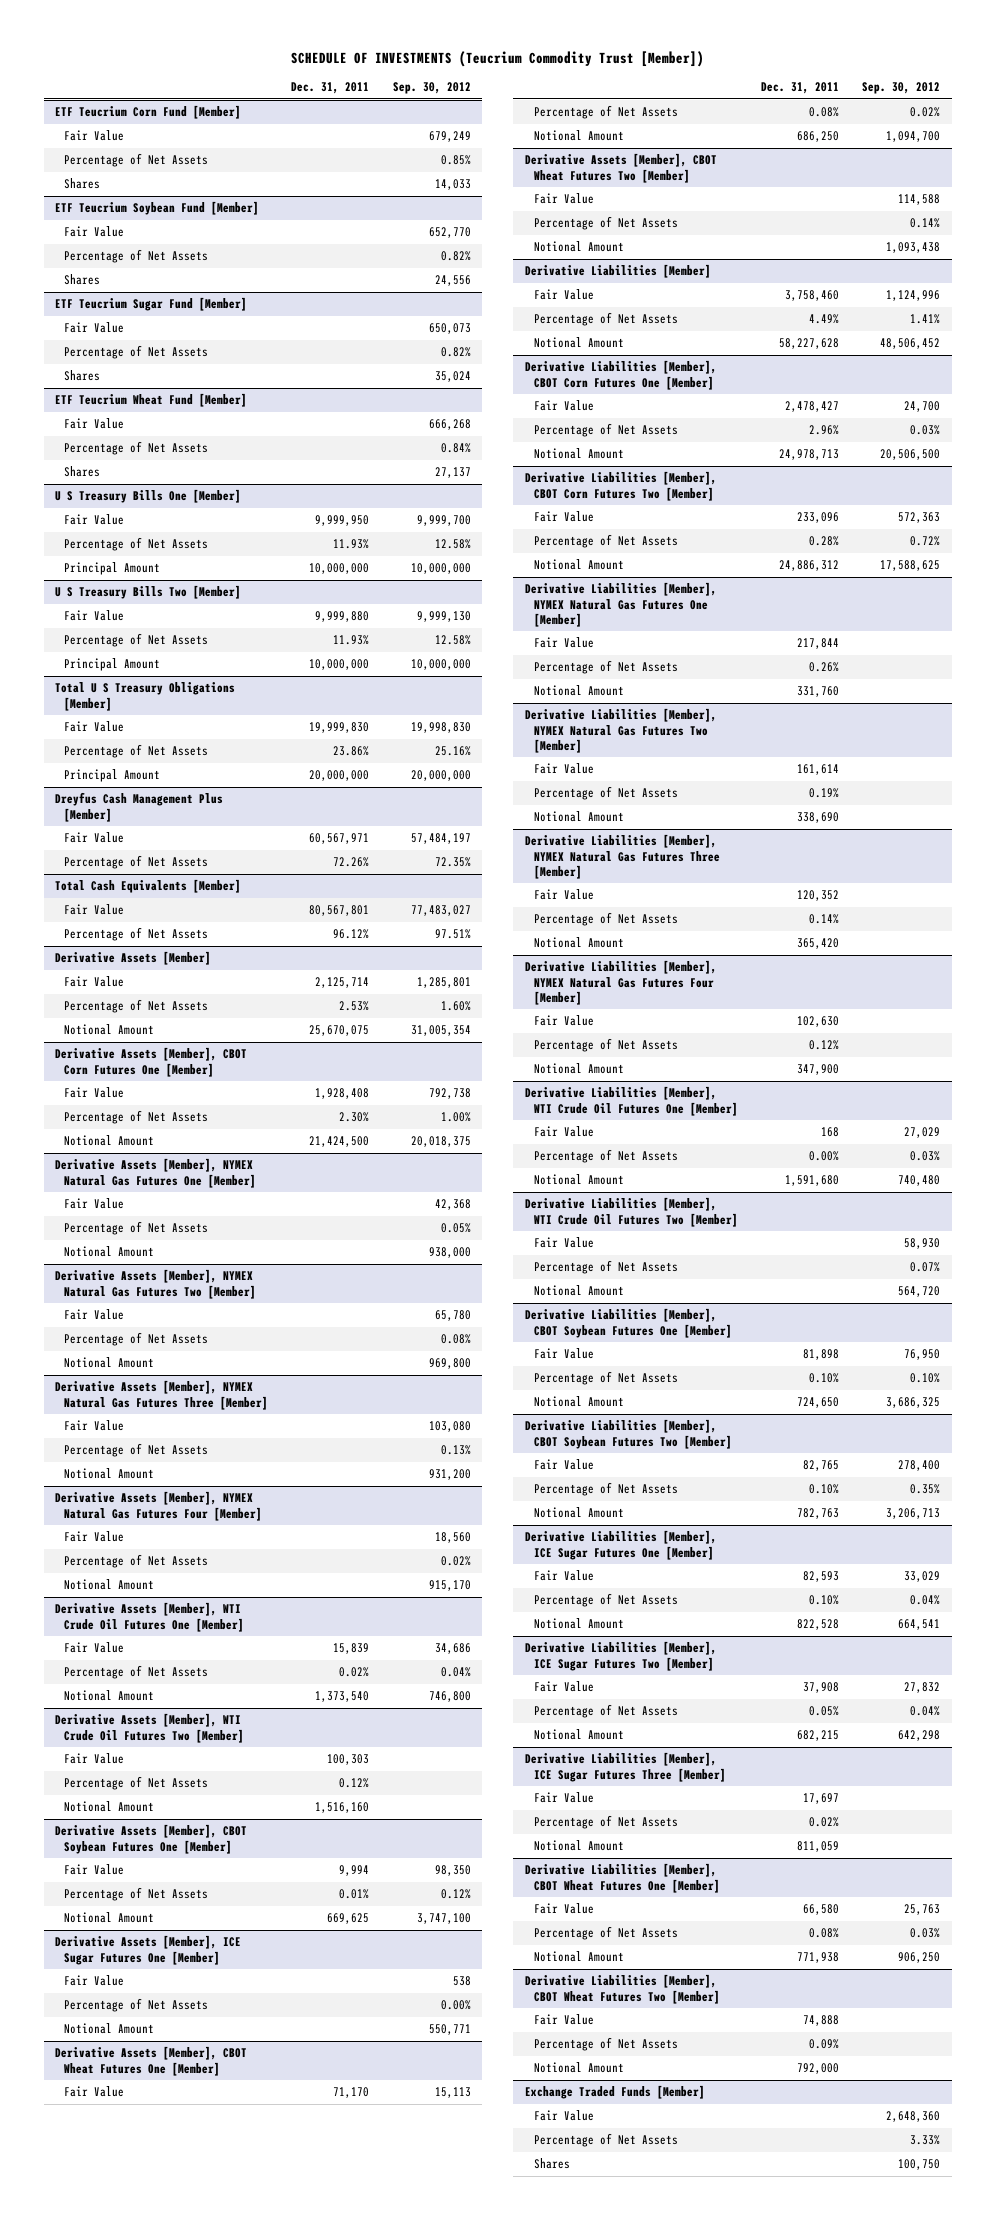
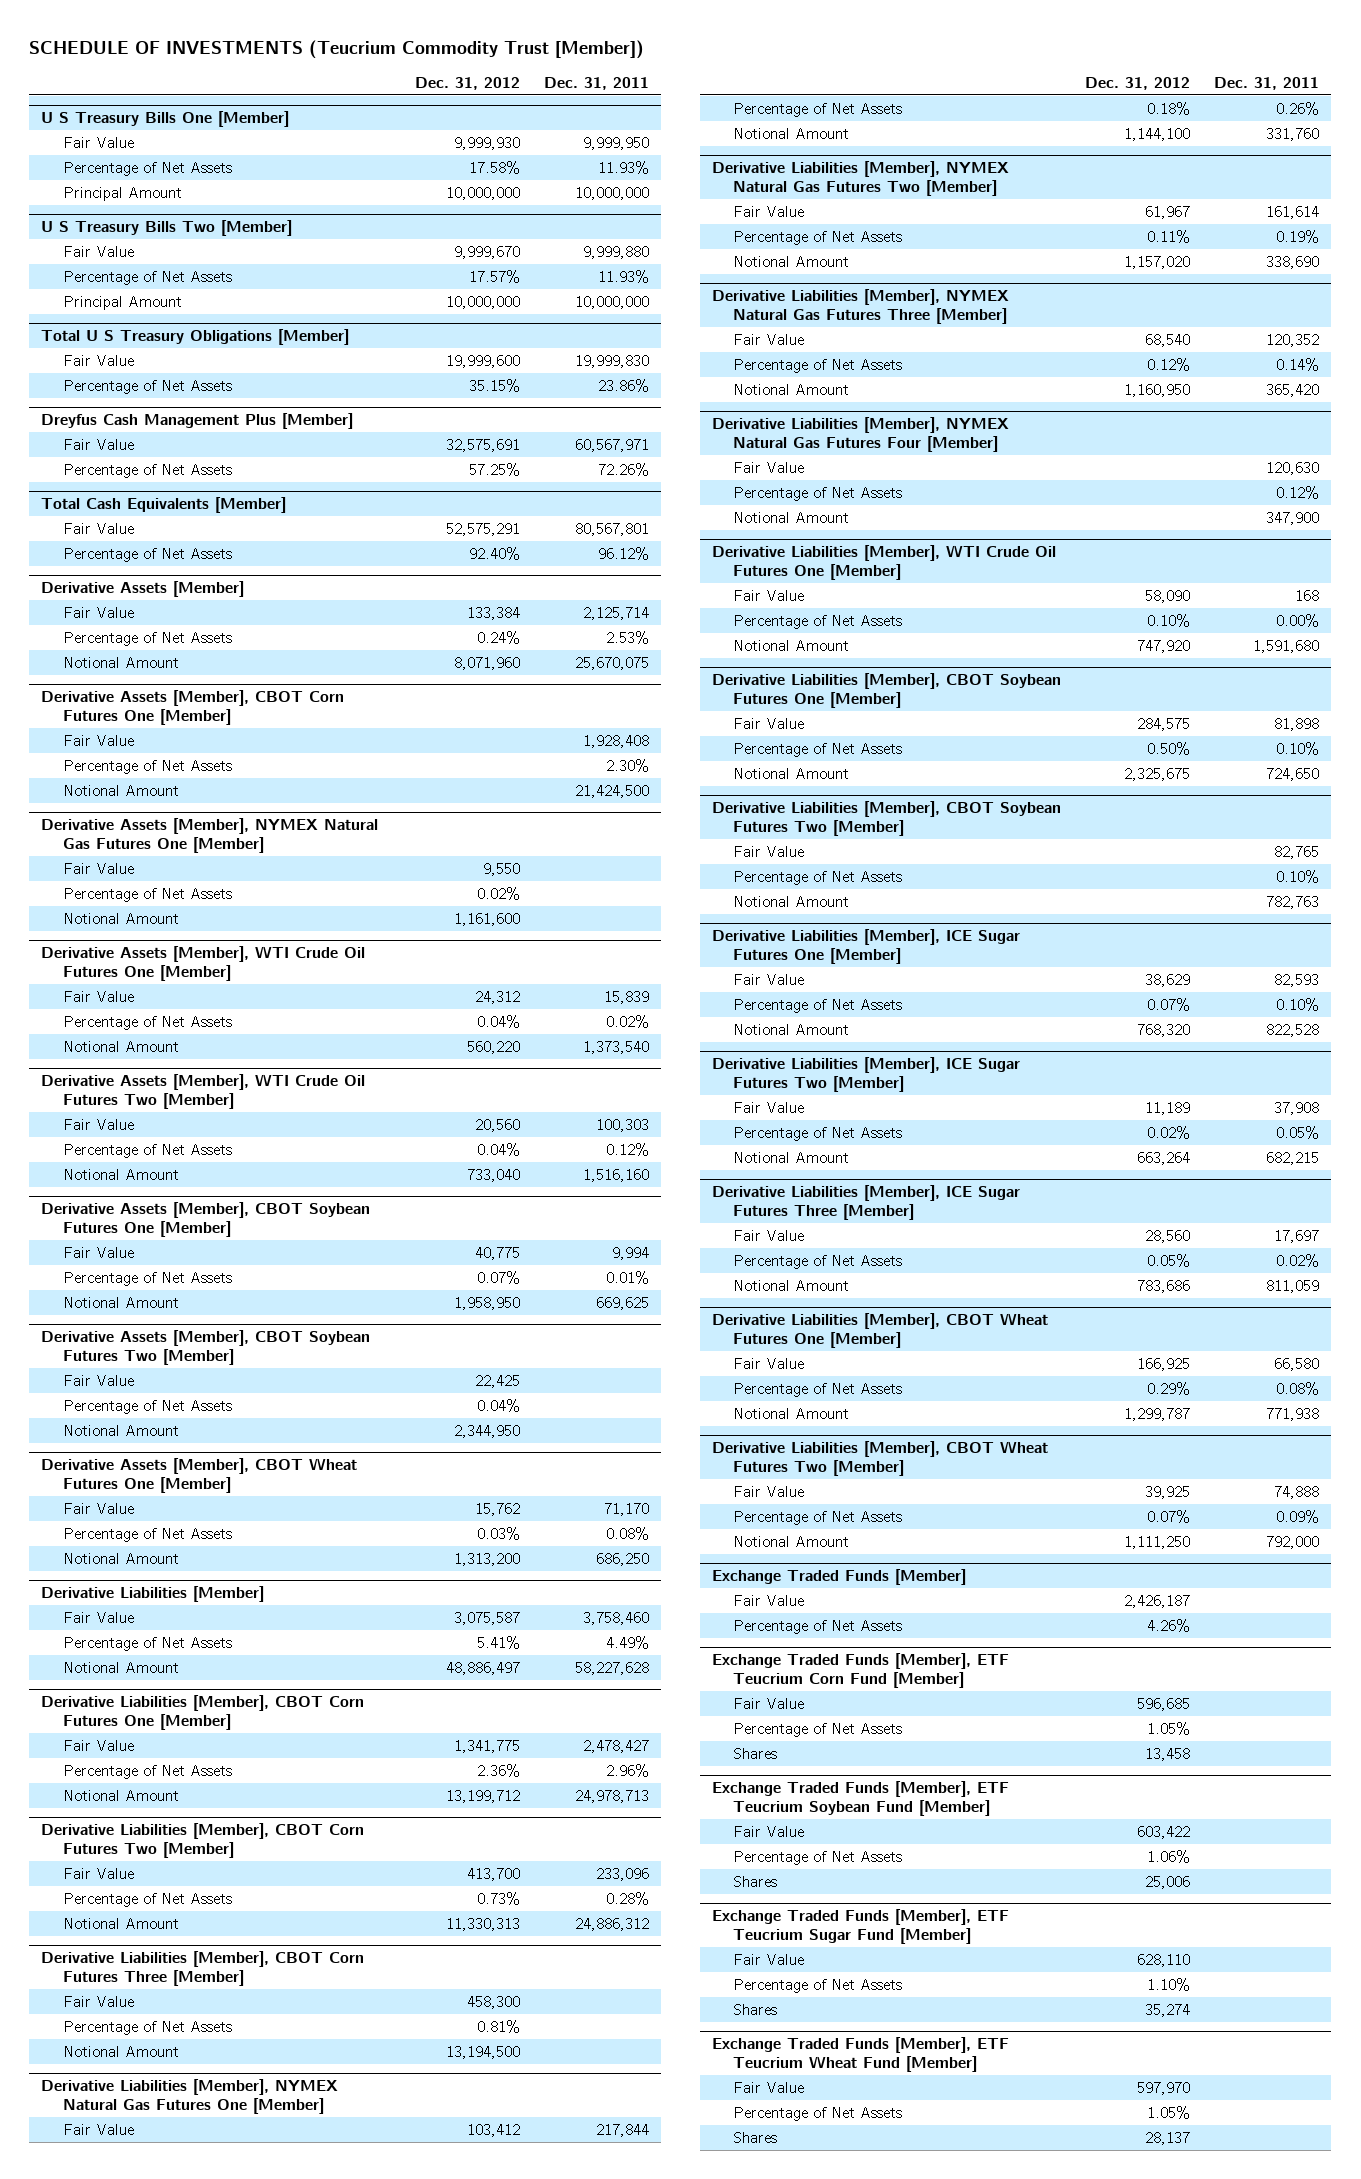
[392,82,471,95] Sep. 30, 2012 -> none
none -> [414,76,520,90] Dec. 31, 2012
[55,105,242,120] ETF Teucrium Corn Fund [Member] -> none
[64,130,125,142] Fair Value -> none
[64,153,209,168] Percentage of Net Assets -> none
[64,178,101,190] Shares -> none
[55,201,260,216] ETF Teucrium Soybean Fund [Member] -> none
[64,226,125,238] Fair Value -> none
[64,249,209,264] Percentage of Net Assets -> none
[64,274,101,286] Shares -> none
[55,297,248,312] ETF Teucrium Sugar Fund [Member] -> none
[64,322,125,334] Fair Value -> none
[64,345,209,360] Percentage of Net Assets -> none
[64,370,101,382] Shares -> none
[55,393,248,408] ETF Teucrium Wheat Fund [Member] -> none
[64,418,125,430] Fair Value -> none
[64,441,209,456] Percentage of Net Assets -> none
[64,466,101,478] Shares -> none
[64,769,161,783] Principal Amount -> none
[55,1269,257,1299] Derivative Assets [Member], NYMEX Natural Gas Futures Two [Member] -> none
[64,1309,125,1321] Fair Value -> none
[64,1332,209,1347] Percentage of Net Assets -> none
[64,1357,155,1369] Notional Amount -> none
[55,1380,269,1410] Derivative Assets [Member], NYMEX Natural Gas Futures Three [Member] -> none
[64,1420,125,1432] Fair Value -> none
[64,1443,209,1458] Percentage of Net Assets -> none
[64,1468,155,1480] Notional Amount -> none
[55,1491,263,1521] Derivative Assets [Member], NYMEX Natural Gas Futures Four [Member] -> none
[64,1531,125,1543] Fair Value -> none
[64,1554,209,1569] Percentage of Net Assets -> none
[64,1579,155,1591] Notional Amount -> none
[55,1935,242,1965] Derivative Assets [Member], ICE Sugar Futures One [Member] -> none
none -> [41,1330,371,1366] Derivative Assets [Member], CBOT Soybean Futures Two [Member]
[524,153,717,183] Derivative Assets [Member], CBOT Wheat Futures Two [Member] -> none
[534,193,595,205] Fair Value -> none
[534,216,679,231] Percentage of Net Assets -> none
[534,241,625,253] Notional Amount -> none
none -> [41,1951,365,1987] Derivative Liabilities [Member], CBOT Corn Futures Three [Member]
none -> [62,1995,134,2007] Fair Value
none -> [62,2020,232,2035] Percentage of Net Assets
none -> [62,2045,179,2057] Notional Amount
[797,1016,840,1028] 102,630 -> [1266,461,1320,475] 120,630
[524,1197,739,1227] Derivative Liabilities [Member], WTI Crude Oil Futures Two [Member] -> none
[534,1237,595,1249] Fair Value -> none
[534,1260,679,1275] Percentage of Net Assets -> none
[534,1285,625,1297] Notional Amount -> none
none -> [712,1653,1010,1689] Exchange Traded Funds [Member], ETF Teucrium Corn Fund [Member]
none -> [733,1697,805,1709] Fair Value
none -> [733,1722,903,1737] Percentage of Net Assets
none -> [712,1781,1010,1817] Exchange Traded Funds [Member], ETF Teucrium Soybean Fund [Member]
none -> [733,1825,805,1837] Fair Value
none -> [733,1850,903,1865] Percentage of Net Assets
none -> [733,1875,778,1887] Shares
none -> [712,1909,1010,1945] Exchange Traded Funds [Member], ETF Teucrium Sugar Fund [Member]
none -> [733,1953,805,1965] Fair Value
none -> [733,1978,903,1993] Percentage of Net Assets
none -> [733,2003,778,2015] Shares
none -> [712,2037,1010,2073] Exchange Traded Funds [Member], ETF Teucrium Wheat Fund [Member]
none -> [733,2081,805,2093] Fair Value
none -> [733,2106,903,2121] Percentage of Net Assets
none -> [733,2131,778,2143] Shares

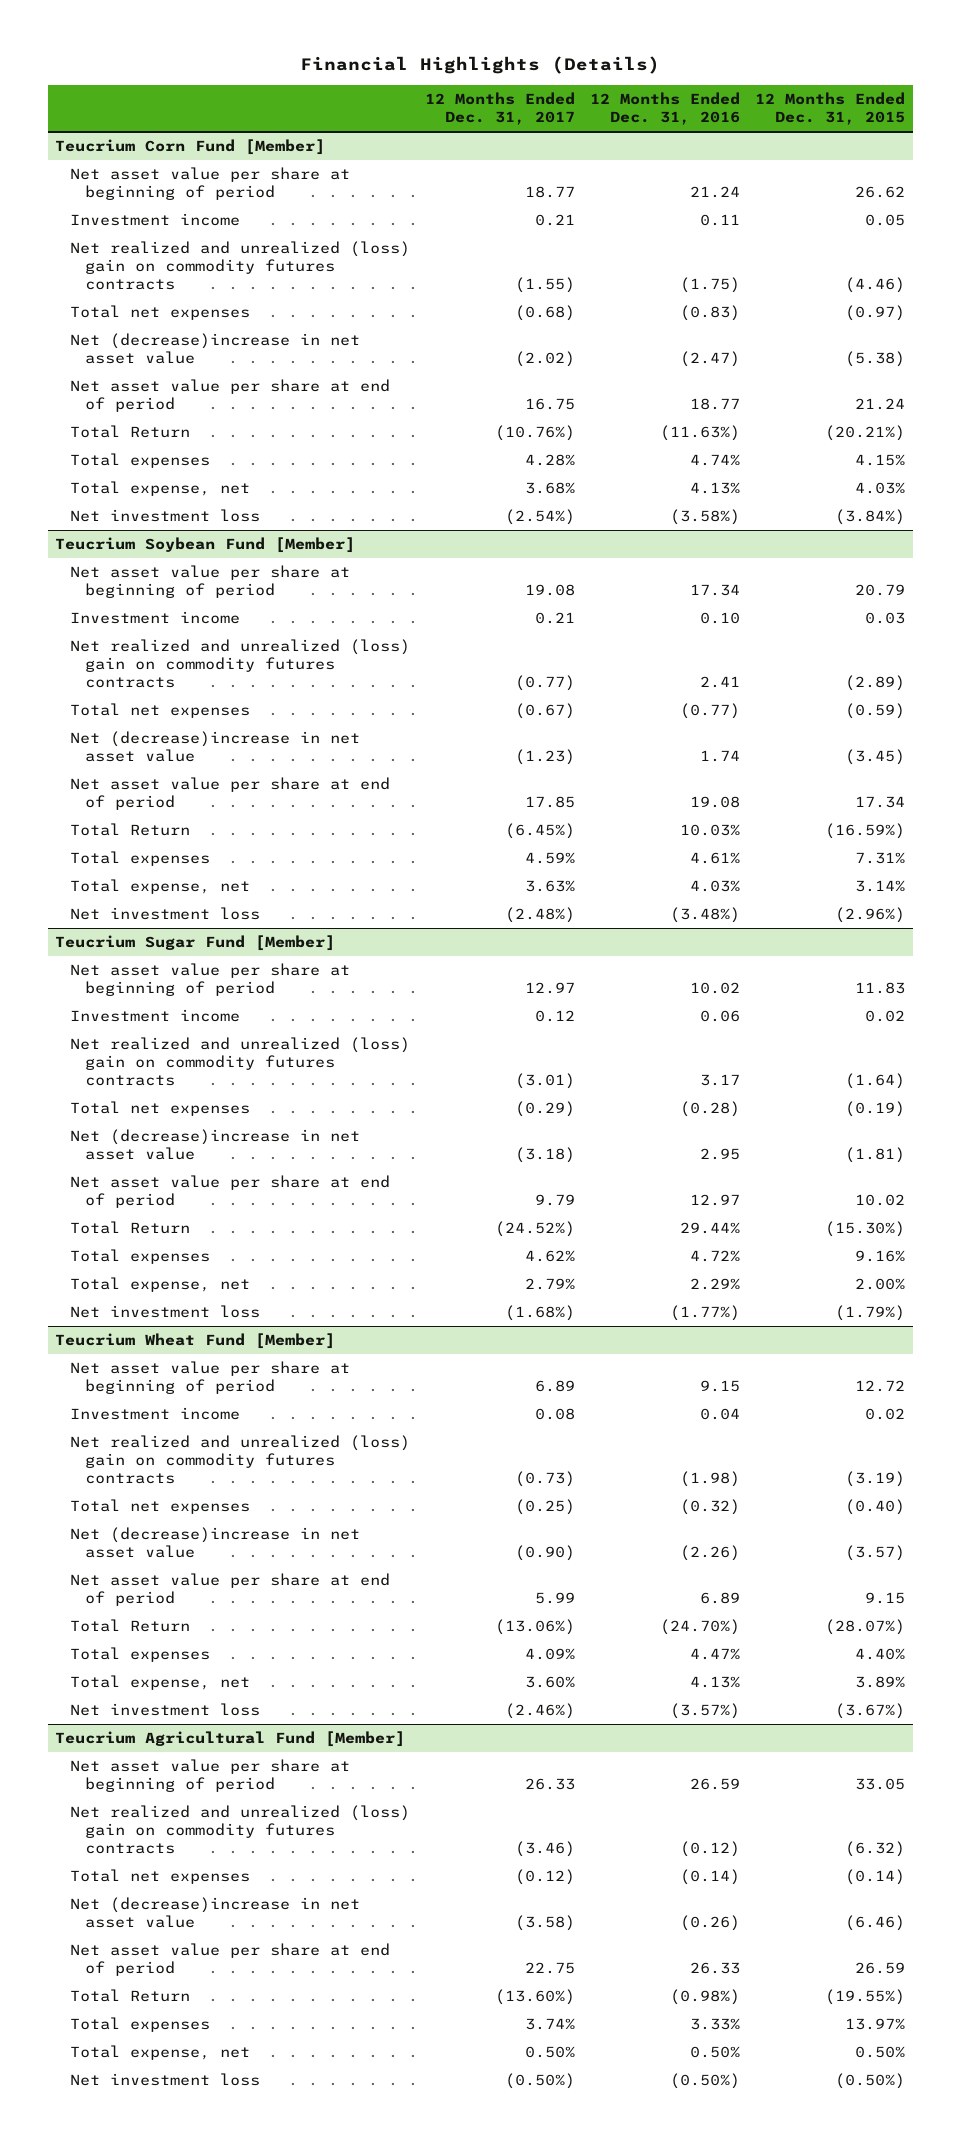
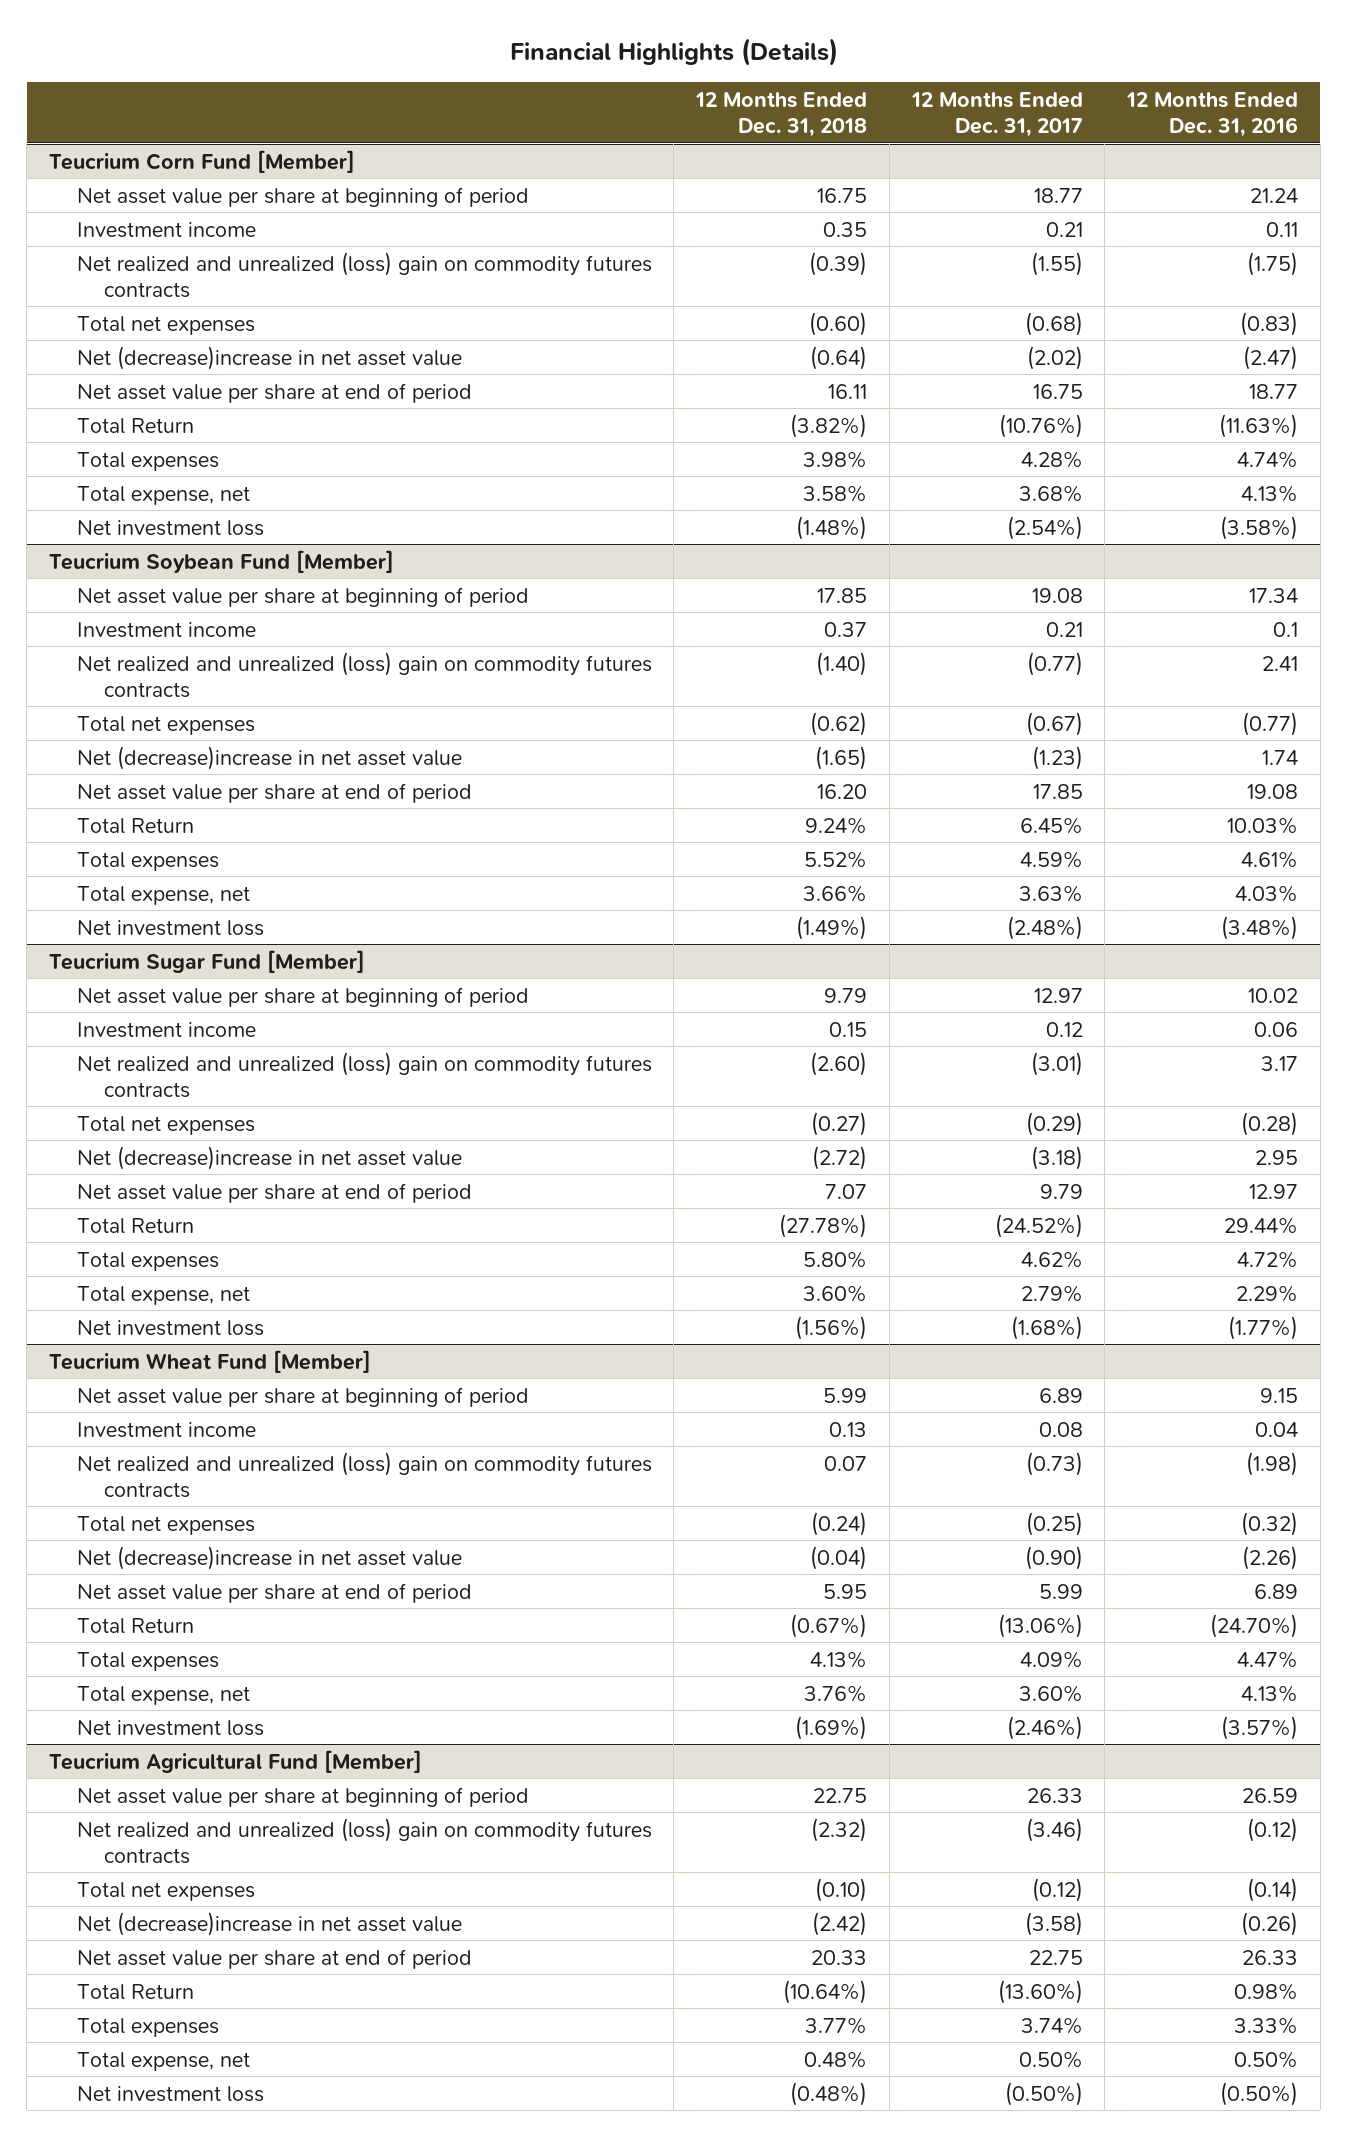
[755,92,906,126] 12 Months Ended Dec. 31, 2015 -> none
none -> [695,91,868,137] 12 Months Ended Dec. 31, 2018
[700,612,741,625] 0.10 -> [1273,621,1299,637] 0.1
[505,823,576,840] (6.45%) -> [1019,816,1083,834] 6.45%
[670,1989,741,2006] (0.98%) -> [1234,1982,1299,2000] 0.98%

